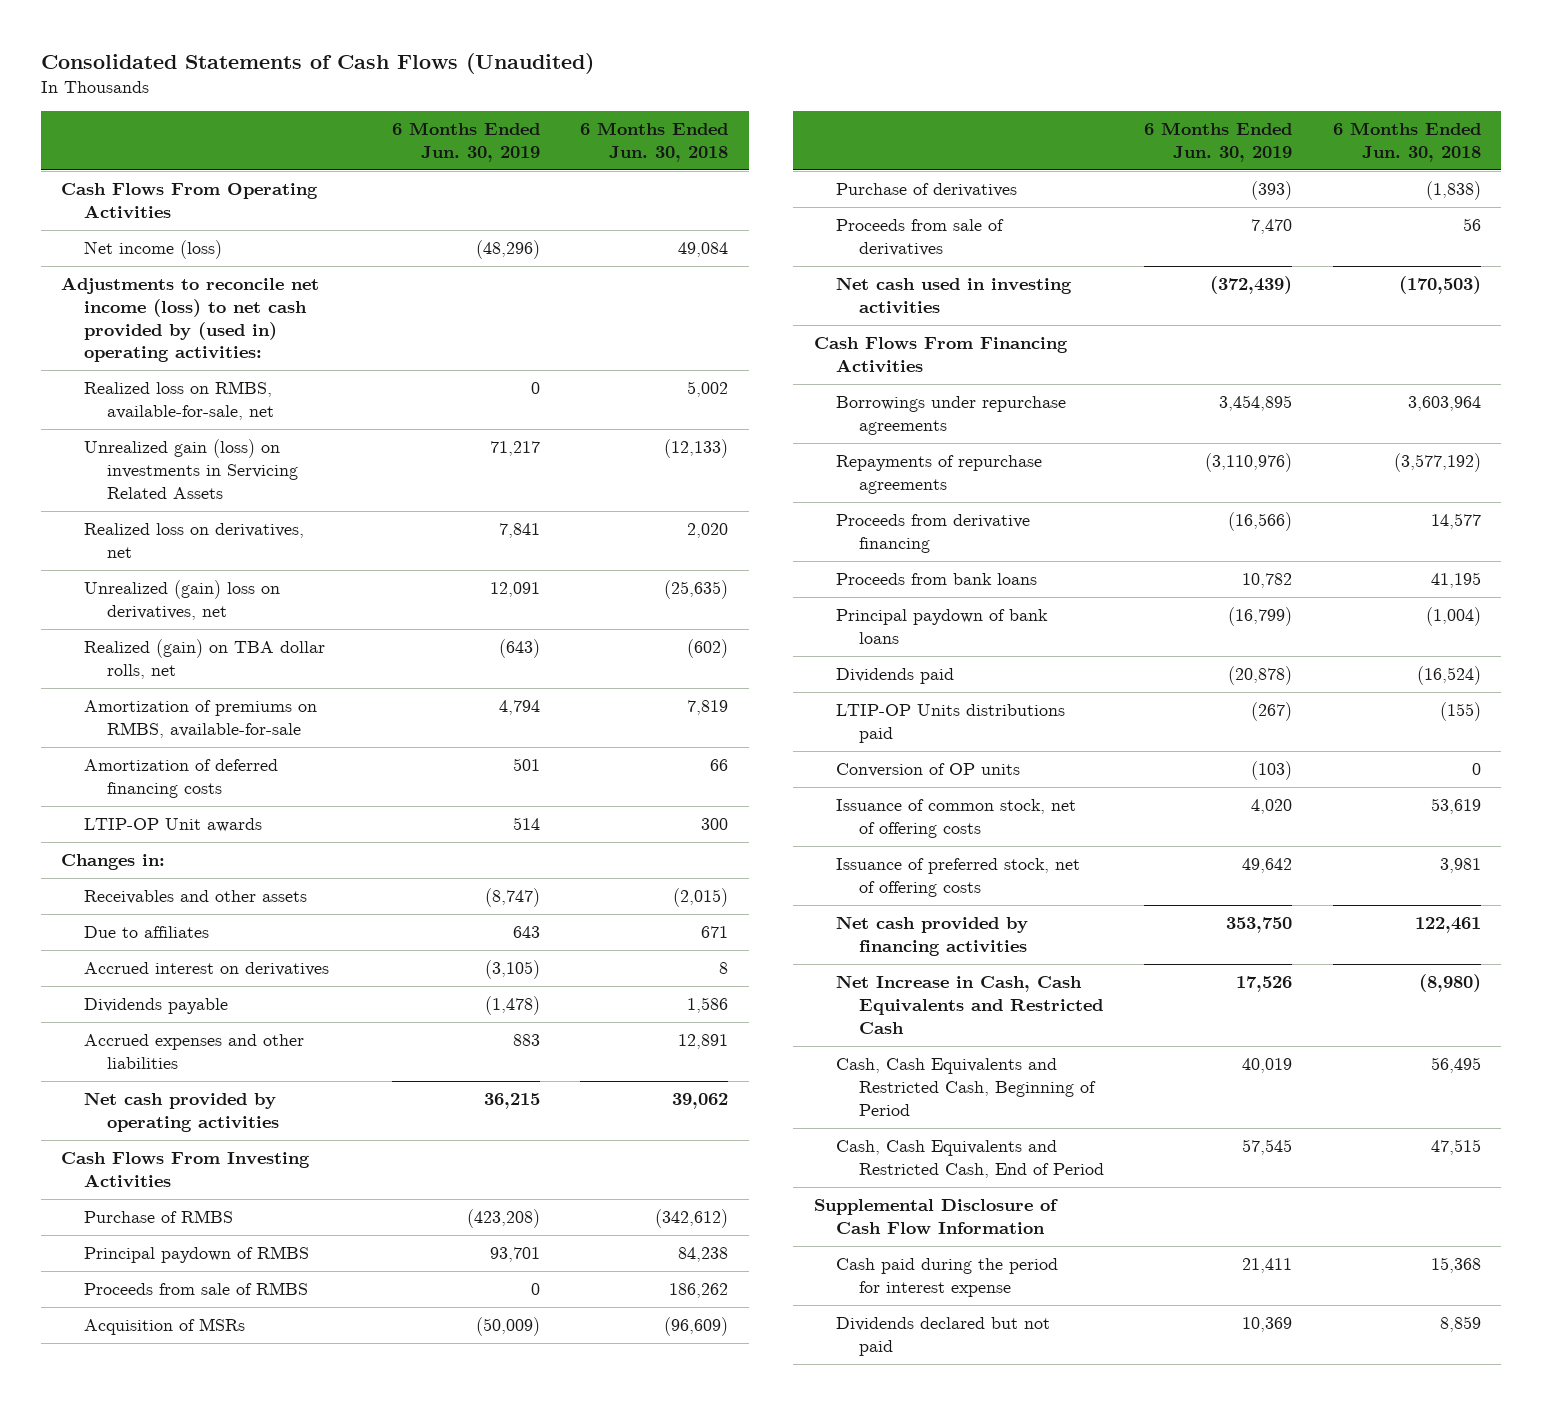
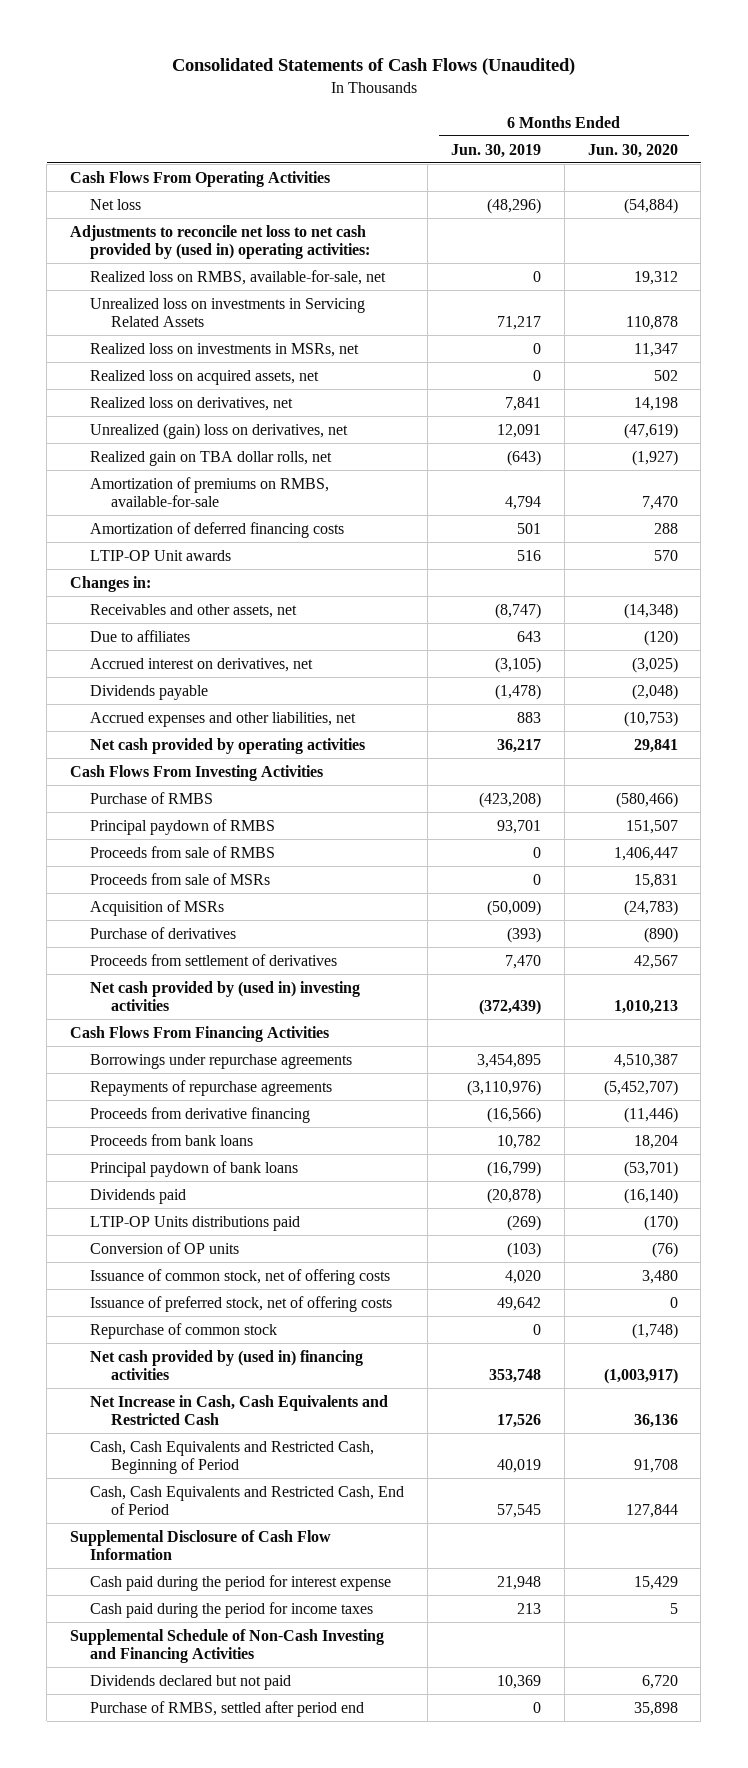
[580,122,729,162] 6 Months Ended Jun. 30, 2018 -> none
none -> [587,143,678,158] Jun. 30, 2020
[83,240,222,260] Net income (loss) -> [90,198,142,210] Net loss
[61,277,320,363] Adjustments to reconcile net income (loss) to net cash provided by (used in) operating activities: -> [69,224,371,260] Adjustments to reconcile net loss to net cash provided by (used in) operating activities:
[83,439,298,499] Unrealized gain (loss) on investments in Servicing Related Assets -> [90,297,366,328] Unrealized loss on investments in Servicing Related Assets
none -> [90,342,360,357] Realized loss on investments in MSRs, net
none -> [90,369,320,385] Realized loss on acquired assets, net
[83,639,325,679] Realized (gain) on TBA dollar rolls, net -> [90,450,333,466] Realized gain on TBA dollar rolls, net
[513,817,541,831] 514 -> [516,549,541,561] 516
[83,890,307,905] Receivables and other assets -> [90,603,298,618] Receivables and other assets, net
[83,962,329,977] Accrued interest on derivatives -> [90,657,314,672] Accrued interest on derivatives, net
[83,1034,304,1069] Accrued expenses and other liabilities -> [90,711,357,727] Accrued expenses and other liabilities, net
[484,1093,541,1110] 36,215 -> [496,738,541,753] 36,217
none -> [90,872,271,885] Proceeds from sale of MSRs
[836,219,1005,256] Proceeds from sale of derivatives -> [90,953,338,966] Proceeds from settlement of derivatives
[836,277,1073,314] Net cash used in investing activities -> [90,980,361,1012] Net cash provided by (used in) investing activities
[1251,702,1293,722] (267) -> [506,1214,541,1231] (269)
none -> [90,1322,278,1339] Repurchase of common stock
[836,916,1029,956] Net cash provided by financing activities -> [90,1349,364,1381] Net cash provided by (used in) financing activities
[1226,917,1293,934] 353,750 -> [488,1369,541,1384] 353,748
[1242,1258,1293,1274] 21,411 -> [496,1575,541,1590] 21,948
none -> [90,1601,374,1618] Cash paid during the period for income taxes
none -> [69,1628,384,1664] Supplemental Schedule of Non-Cash Investing and Financing Activities
none -> [90,1700,365,1717] Purchase of RMBS, settled after period end

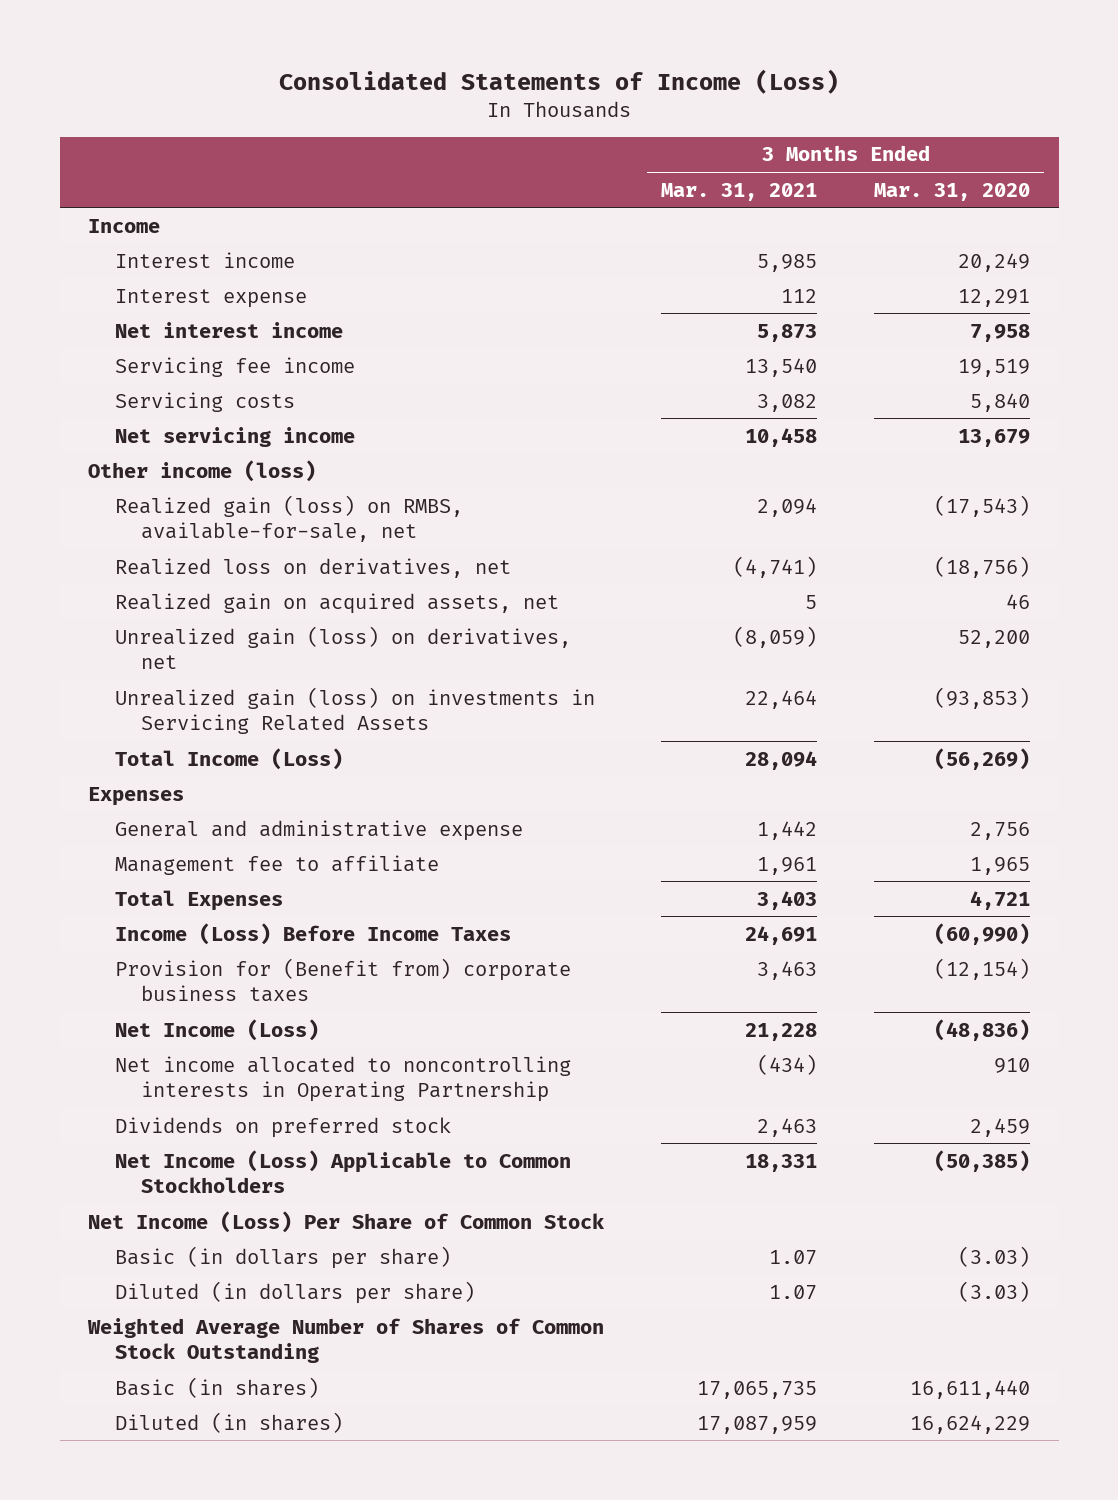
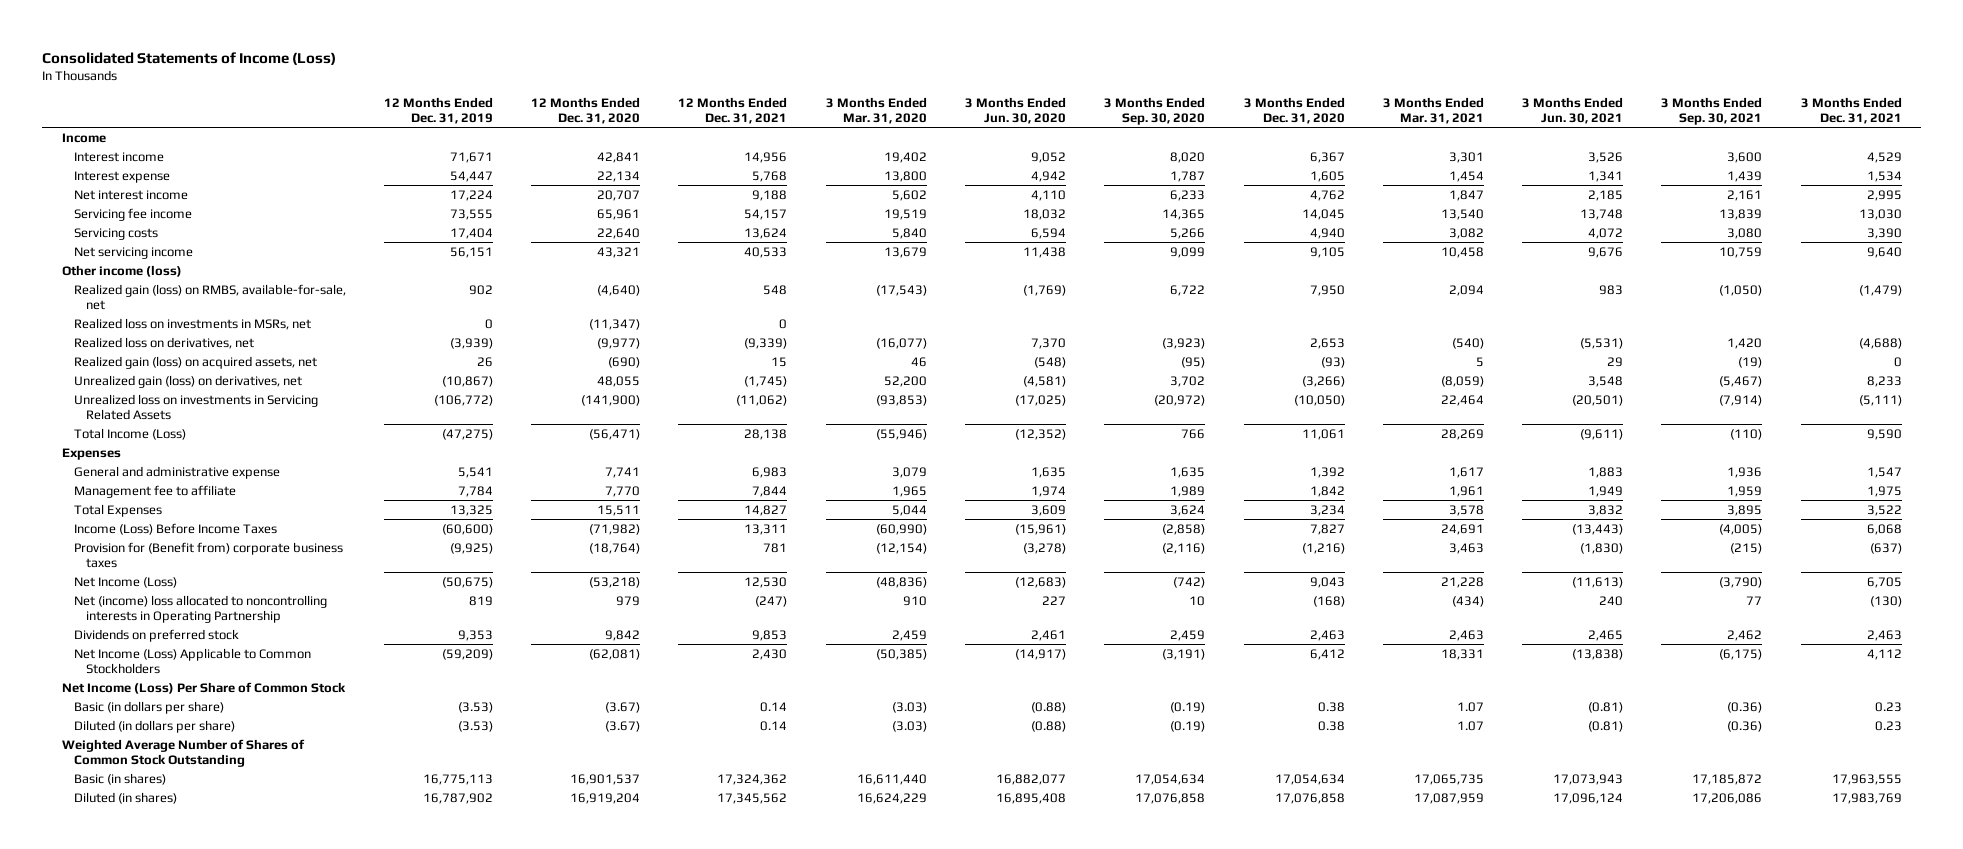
none -> [383,96,493,125] 12 Months Ended Dec. 31, 2019
none -> [531,96,641,125] 12 Months Ended Dec. 31, 2020
none -> [678,96,788,125] 12 Months Ended Dec. 31, 2021
none -> [964,96,1066,125] 3 Months Ended Jun. 30, 2020
none -> [1104,96,1206,126] 3 Months Ended Sep. 30, 2020
none -> [1243,96,1345,125] 3 Months Ended Dec. 31, 2020
none -> [1522,96,1624,125] 3 Months Ended Jun. 30, 2021
none -> [1661,96,1763,126] 3 Months Ended Sep. 30, 2021
none -> [1800,96,1902,125] 3 Months Ended Dec. 31, 2021
[757,253,818,272] 5,985 -> [1448,151,1484,163] 3,301
[958,252,1031,272] 20,249 -> [883,151,927,163] 19,402
[781,288,818,303] 112 -> [1448,170,1484,182] 1,454
[958,288,1031,307] 12,291 -> [883,170,927,182] 13,800
[757,323,818,342] 5,873 -> [1448,189,1484,201] 1,847
[970,323,1031,342] 7,958 -> [891,189,927,201] 5,602
none -> [73,317,311,330] Realized loss on investments in MSRs, net
[733,555,818,578] (4,741) -> [1451,337,1484,349] (540)
[934,555,1031,578] (18,756) -> [875,337,927,349] (16,077)
[114,592,559,614] Realized gain on acquired assets, net -> [73,355,317,369] Realized gain (loss) on acquired assets, net
[114,686,595,734] Unrealized gain (loss) on investments in Servicing Related Assets -> [73,393,318,420] Unrealized loss on investments in Servicing Related Assets
[745,750,818,770] 28,094 -> [1440,428,1484,440] 28,269
[934,747,1031,770] (56,269) -> [875,428,927,440] (55,946)
[757,820,818,840] 1,442 -> [1448,466,1484,478] 1,617
[970,821,1031,840] 2,756 -> [891,466,927,478] 3,079
[757,890,818,910] 3,403 -> [1448,504,1484,516] 3,578
[970,890,1031,910] 4,721 -> [891,504,927,516] 5,044
[114,1055,571,1102] Net income allocated to noncontrolling interests in Operating Partnership -> [73,594,327,623] Net (income) loss allocated to noncontrolling interests in Operating Partnership

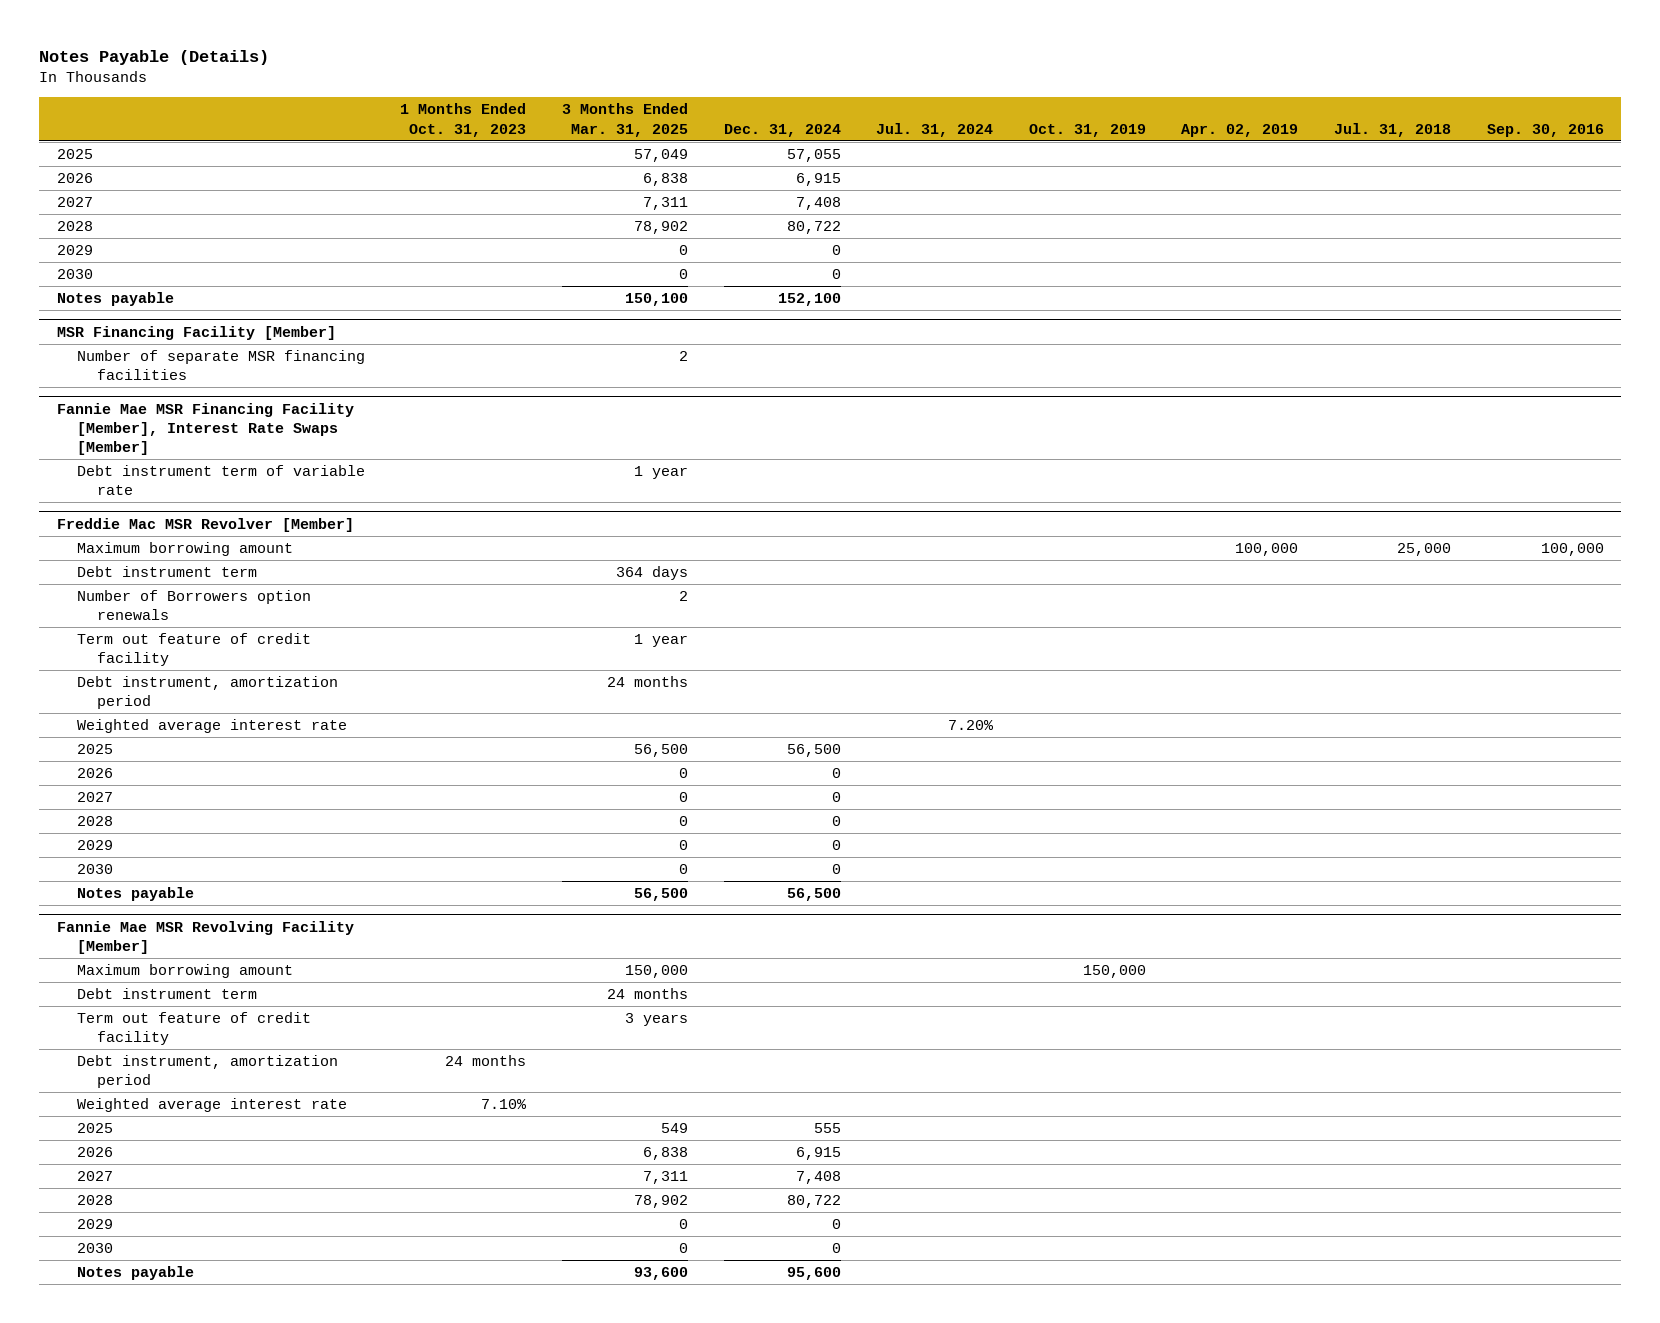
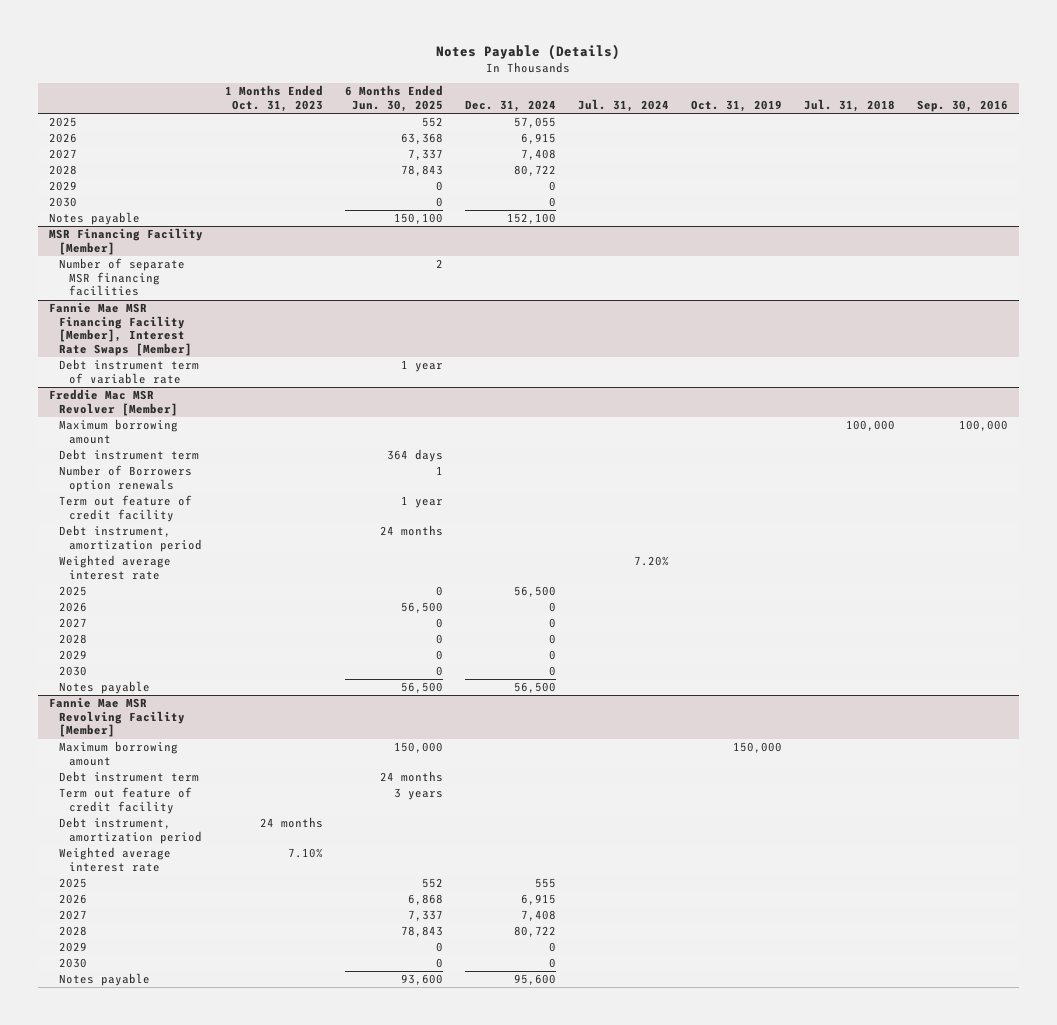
[561,103,688,137] 3 Months Ended Mar. 31, 2025 -> none
[1181,123,1299,137] Apr. 02, 2019 -> none
none -> [345,85,444,113] 6 Months Ended Jun. 30, 2025
[1396,542,1451,556] 25,000 -> [845,420,895,432] 100,000

